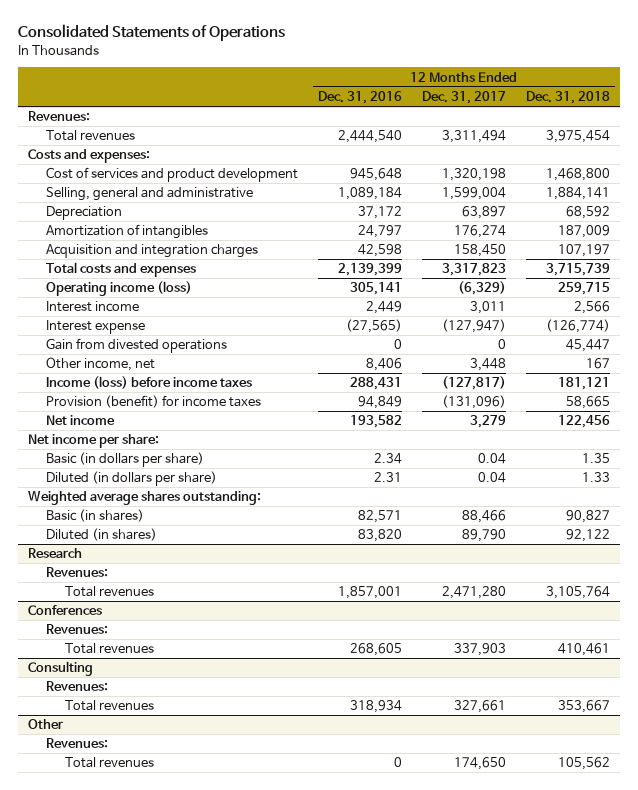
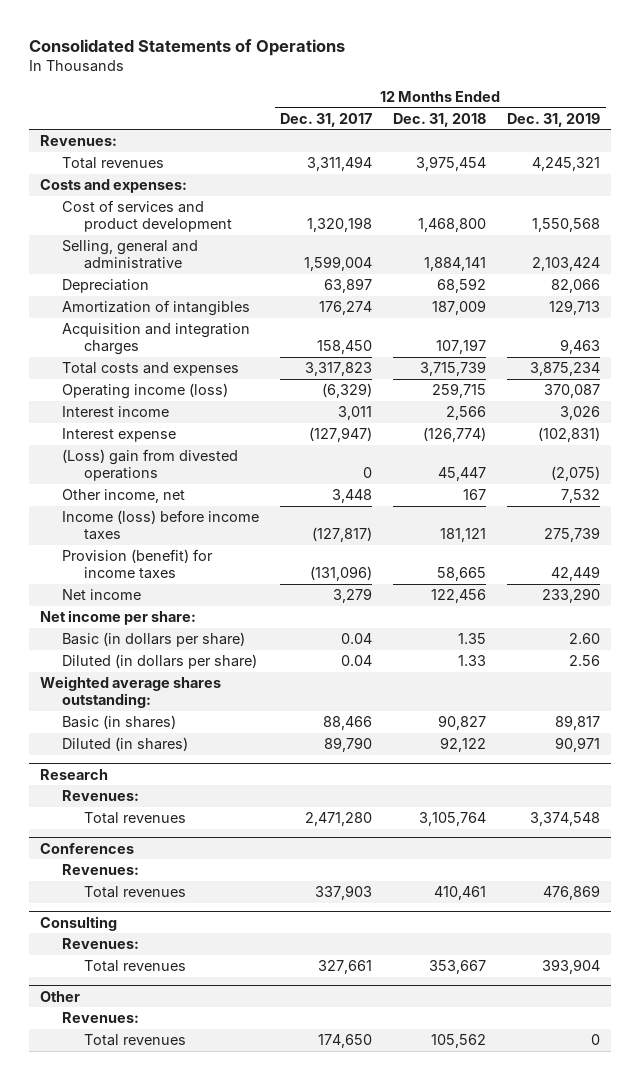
[318,90,403,104] Dec. 31, 2016 -> none
none -> [507,112,601,127] Dec. 31, 2019
[46,338,228,354] Gain from divested operations -> [61,449,238,482] (Loss) gain from divested operations

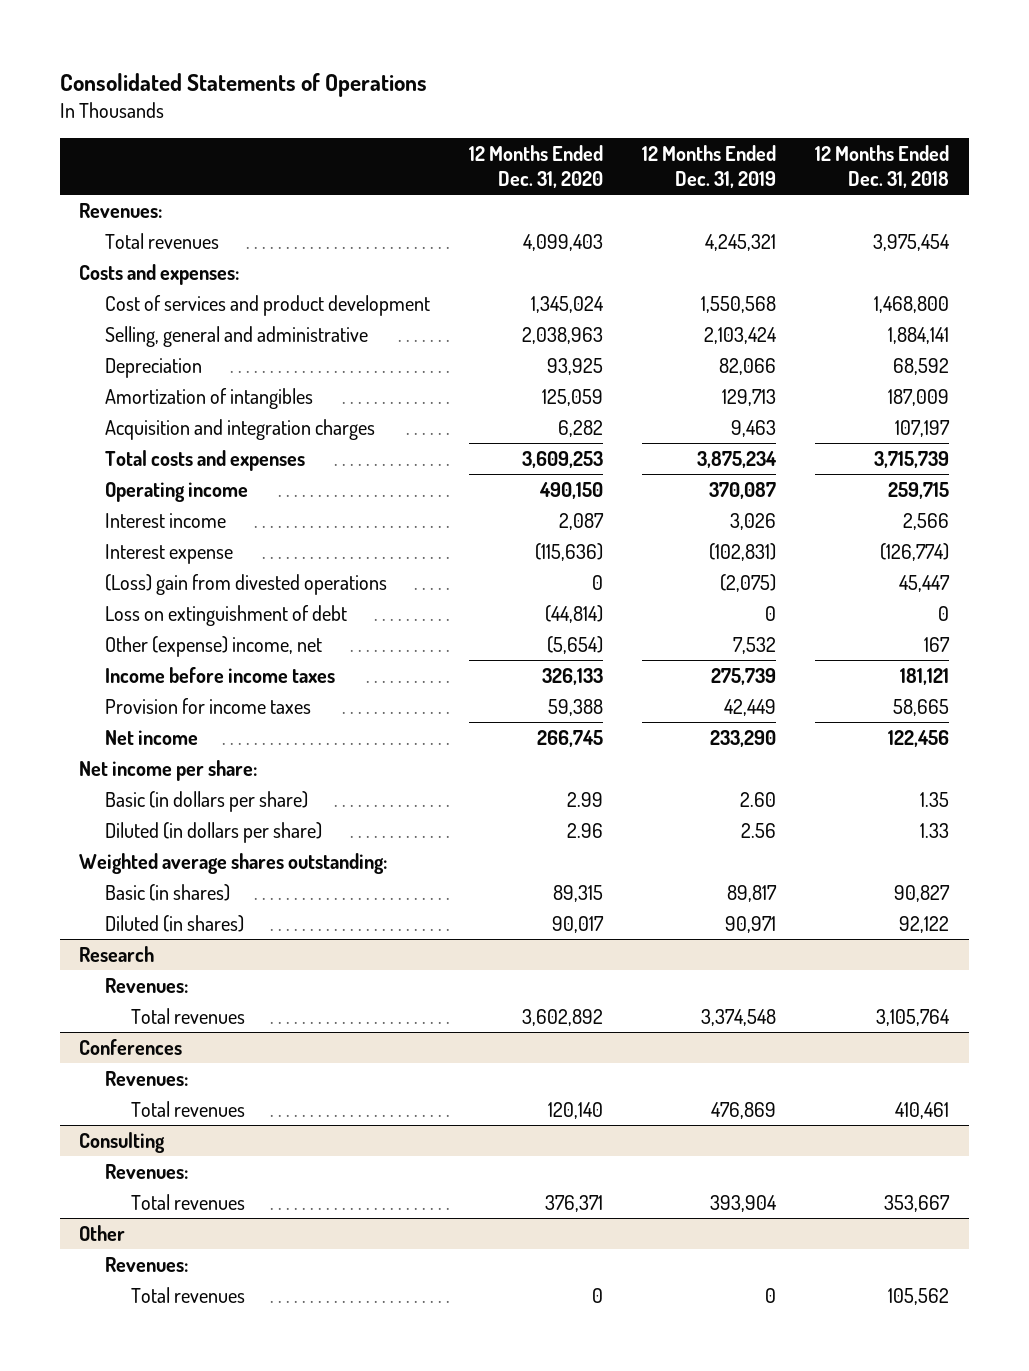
[280,112,373,127] Dec. 31, 2017 -> none
none -> [469,145,604,189] 12 Months Ended Dec. 31, 2020
[61,383,228,400] Operating income (loss) -> [105,481,249,502] Operating income
none -> [105,604,348,626] Loss on extinguishment of debt
[61,489,185,504] Other income, net -> [105,635,323,657] Other (expense) income, net
[61,510,259,541] Income (loss) before income taxes -> [105,666,336,683] Income before income taxes
[61,549,213,580] Provision (benefit) for income taxes -> [105,697,312,714] Provision for income taxes

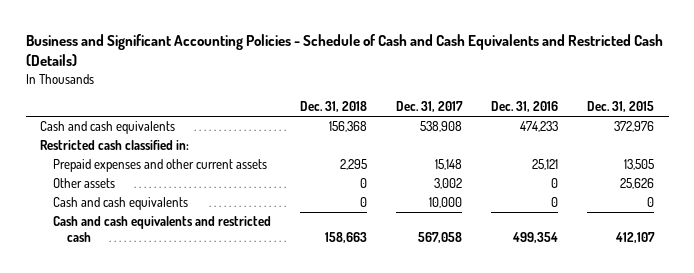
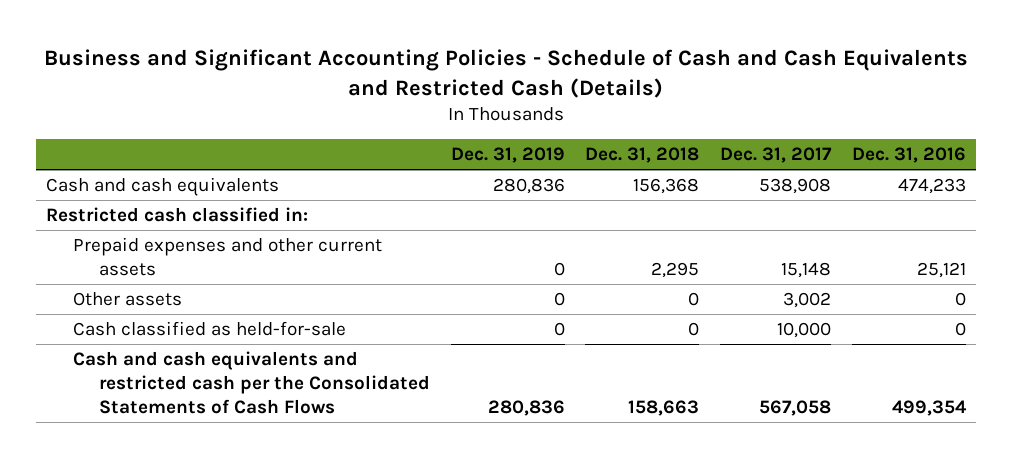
[587,101,655,113] Dec. 31, 2015 -> none
none -> [450,147,565,164] Dec. 31, 2019
[53,197,189,211] Cash and cash equivalents -> [72,321,346,337] Cash classified as held-for-sale
[53,216,272,243] Cash and cash equivalents and restricted cash -> [72,351,430,414] Cash and cash equivalents and restricted cash per the Consolidated Statements of Cash Flows

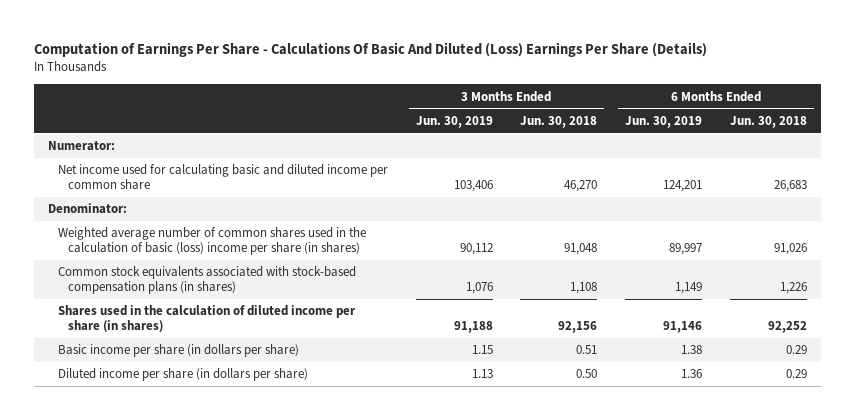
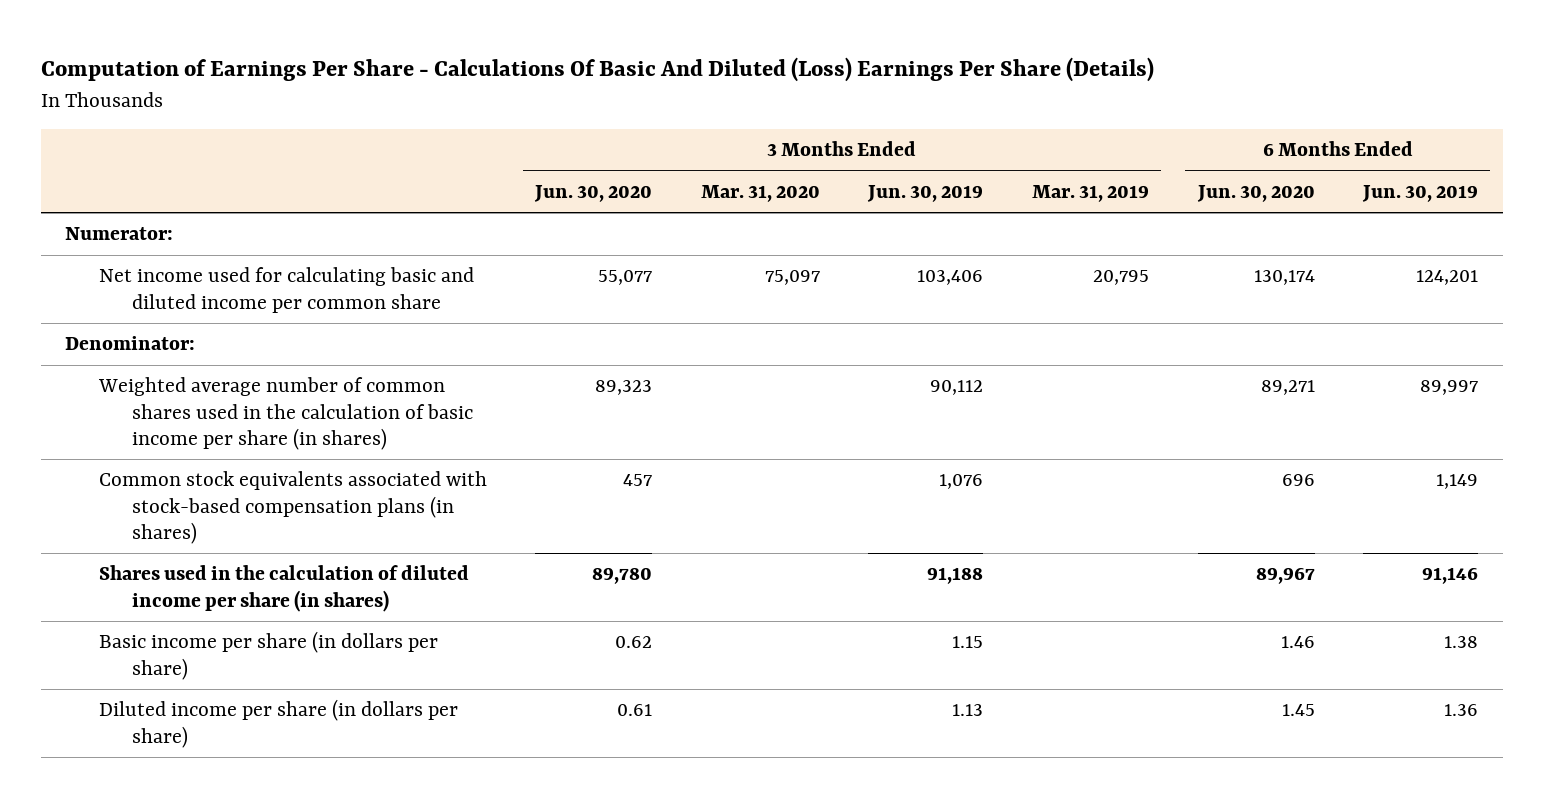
[520,115,598,128] Jun. 30, 2018 -> none
[729,115,807,128] Jun. 30, 2018 -> none
none -> [534,185,653,203] Jun. 30, 2020
none -> [700,185,820,203] Mar. 31, 2020
none -> [1031,185,1149,203] Mar. 31, 2019
none -> [1196,185,1315,203] Jun. 30, 2020
[57,227,366,256] Weighted average number of common shares used in the calculation of basic (loss) income per share (in shares) -> [97,377,473,450] Weighted average number of common shares used in the calculation of basic income per share (in shares)

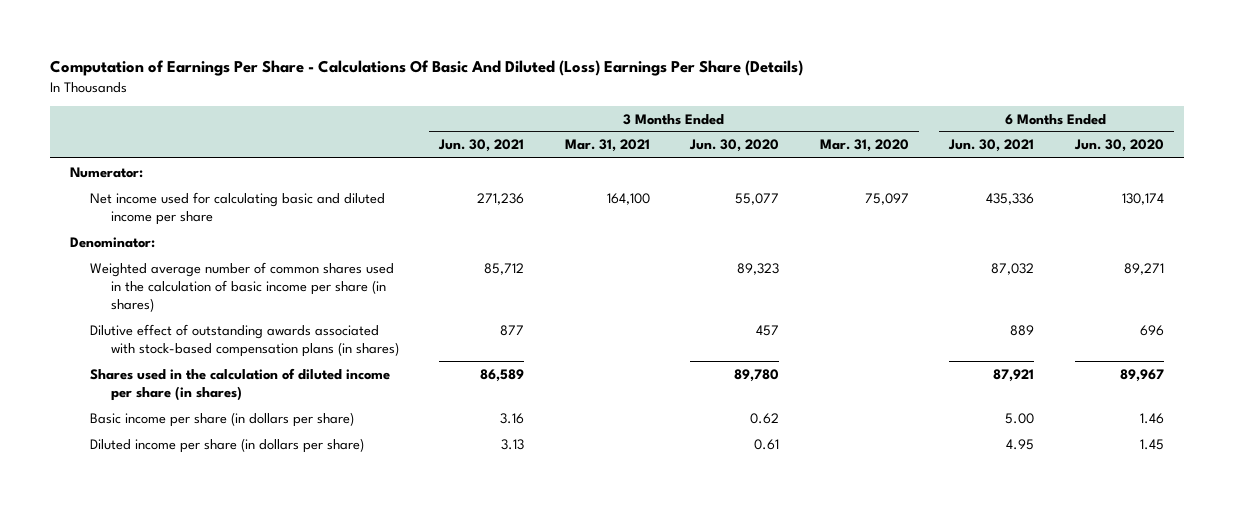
[867,185,984,203] Jun. 30, 2019 -> none
[1031,185,1149,203] Mar. 31, 2019 -> none
[1362,185,1479,203] Jun. 30, 2019 -> none
none -> [438,139,525,153] Jun. 30, 2021
none -> [564,139,650,153] Mar. 31, 2021
none -> [948,139,1035,153] Jun. 30, 2021
[98,267,474,313] Net income used for calculating basic and diluted income per common share -> [90,191,386,225] Net income used for calculating basic and diluted income per share
[98,471,487,544] Common stock equivalents associated with stock-based compensation plans (in shares) -> [90,323,399,357] Dilutive effect of outstanding awards associated with stock-based compensation plans (in shares)

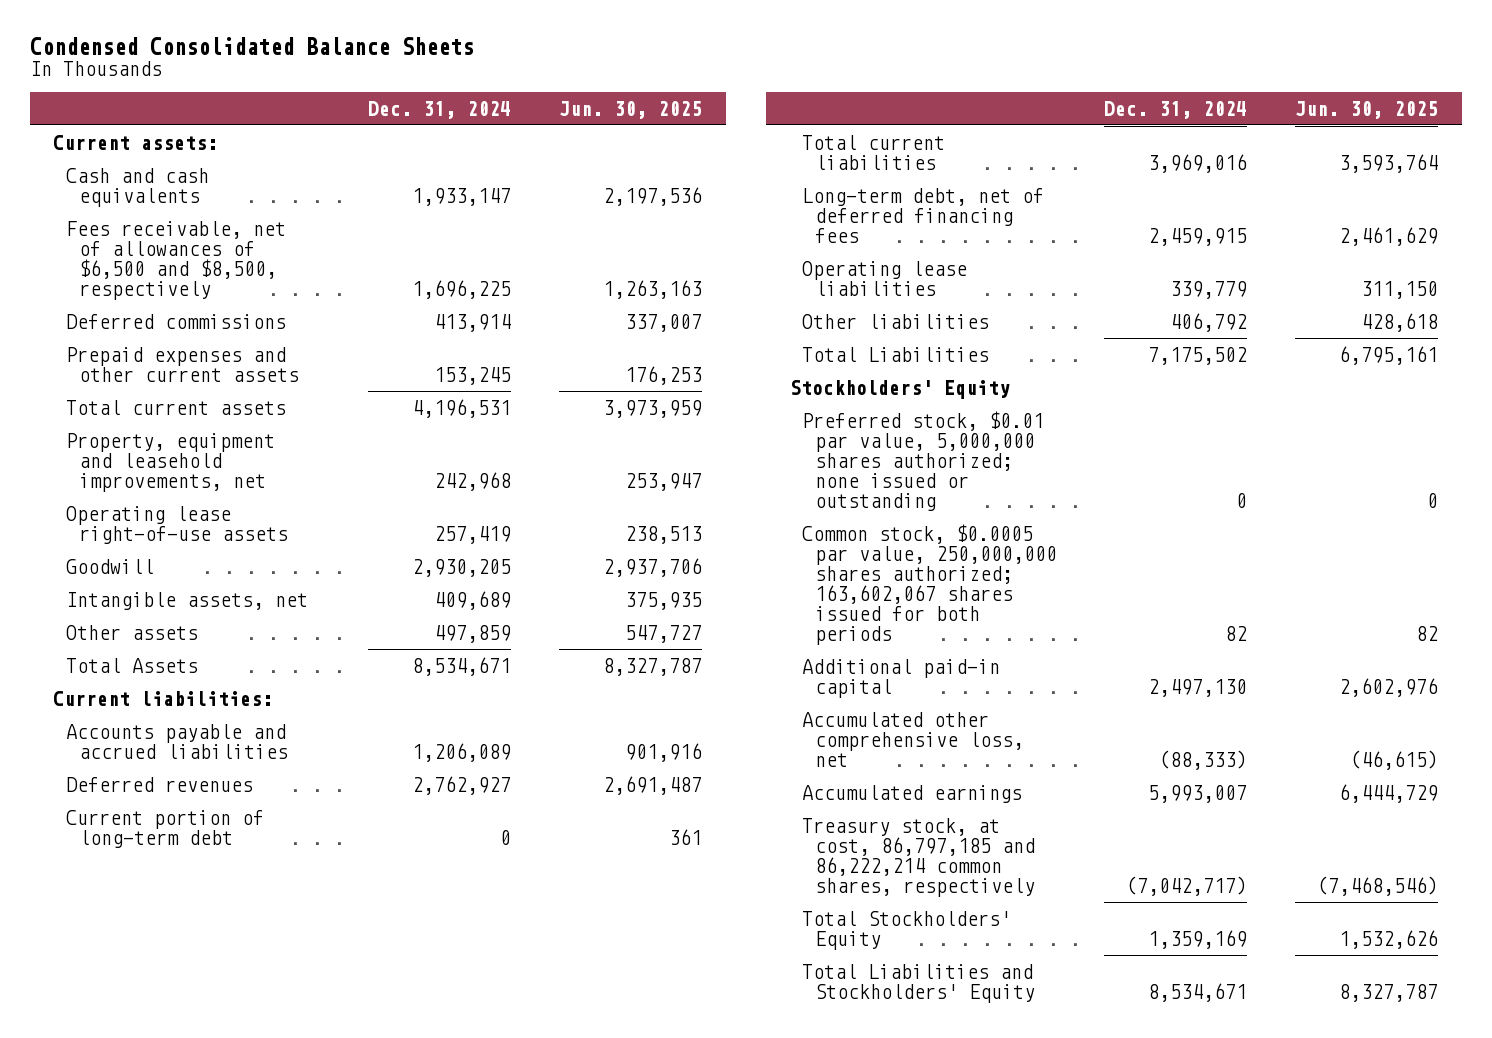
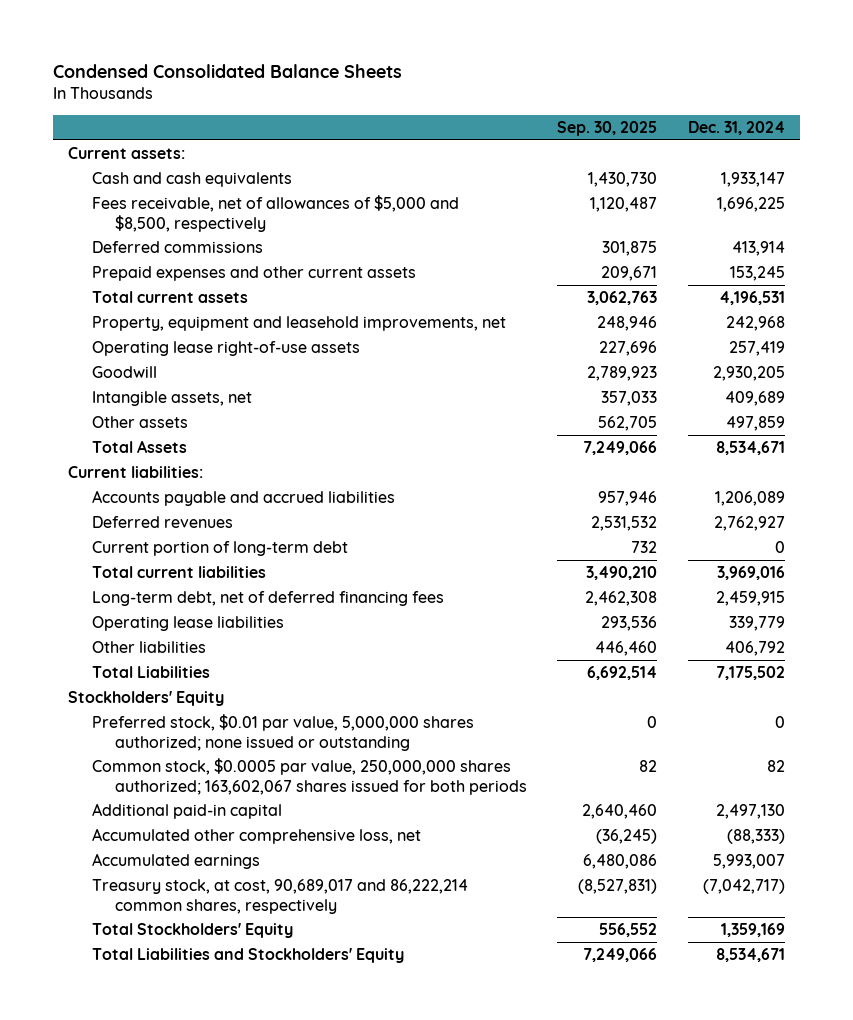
[558,100,702,119] Jun. 30, 2025 -> none
none -> [557,120,658,136] Sep. 30, 2025
[66,220,287,300] Fees receivable, net of allowances of $6,500 and $8,500, respectively -> [91,195,459,232] Fees receivable, net of allowances of $5,000 and $8,500, respectively
[802,817,1035,897] Treasury stock, at cost, 86,797,185 and 86,222,214 common shares, respectively -> [91,879,468,914] Treasury stock, at cost, 90,689,017 and 86,222,214 common shares, respectively

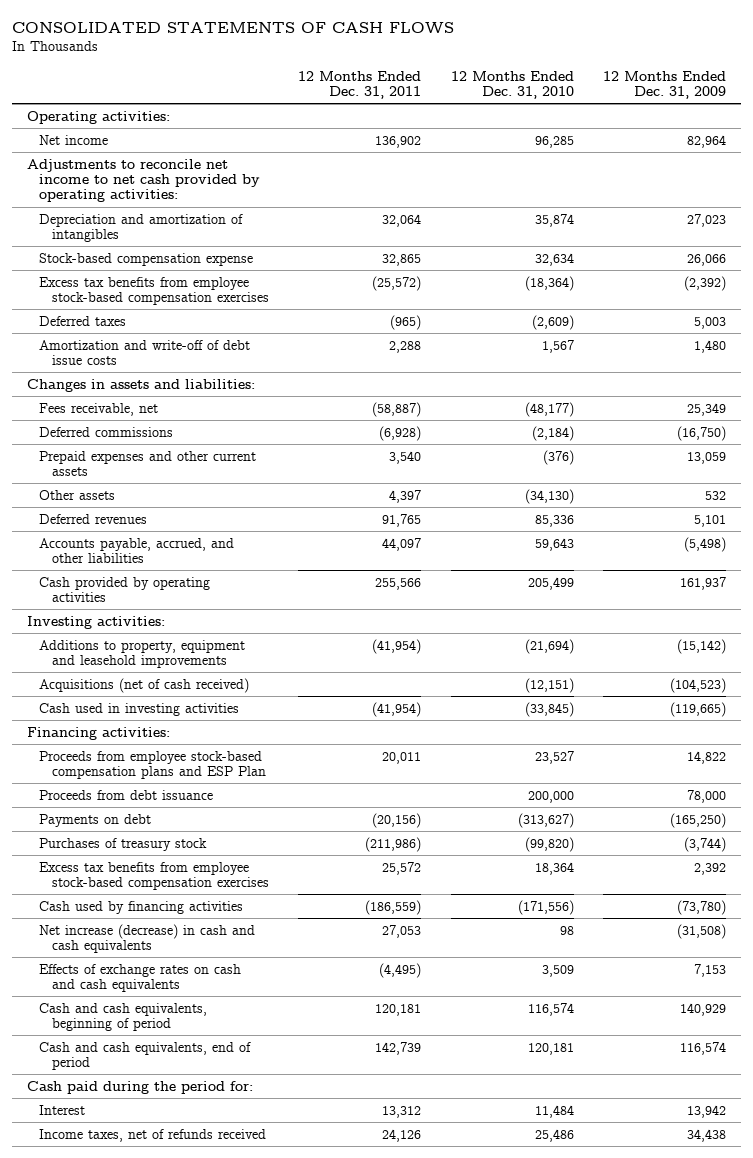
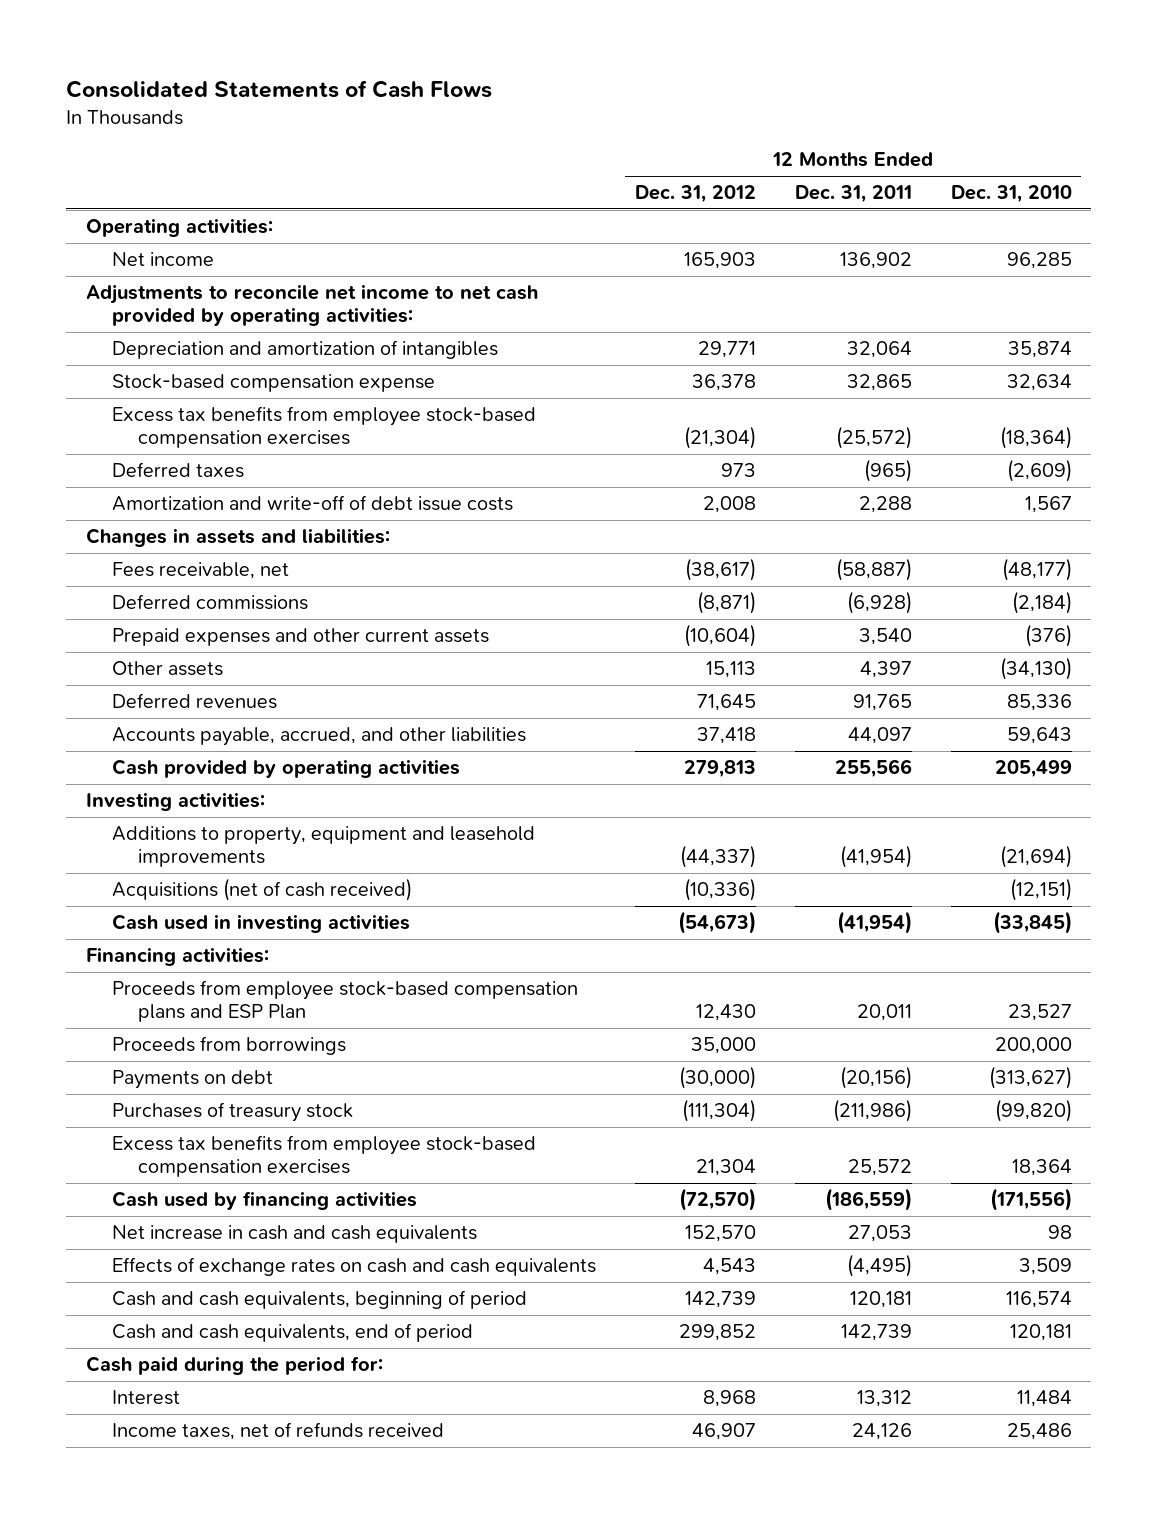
[12,21,455,33] CONSOLIDATED STATEMENTS OF CASH FLOWS -> [66,79,493,98] Consolidated Statements of Cash Flows
[602,70,726,99] 12 Months Ended Dec. 31, 2009 -> none
none -> [634,185,756,204] Dec. 31, 2012
[39,789,214,800] Proceeds from debt issuance -> [111,1036,346,1056] Proceeds from borrowings
[39,923,256,953] Net increase (decrease) in cash and cash equivalents -> [111,1225,477,1244] Net increase in cash and cash equivalents

